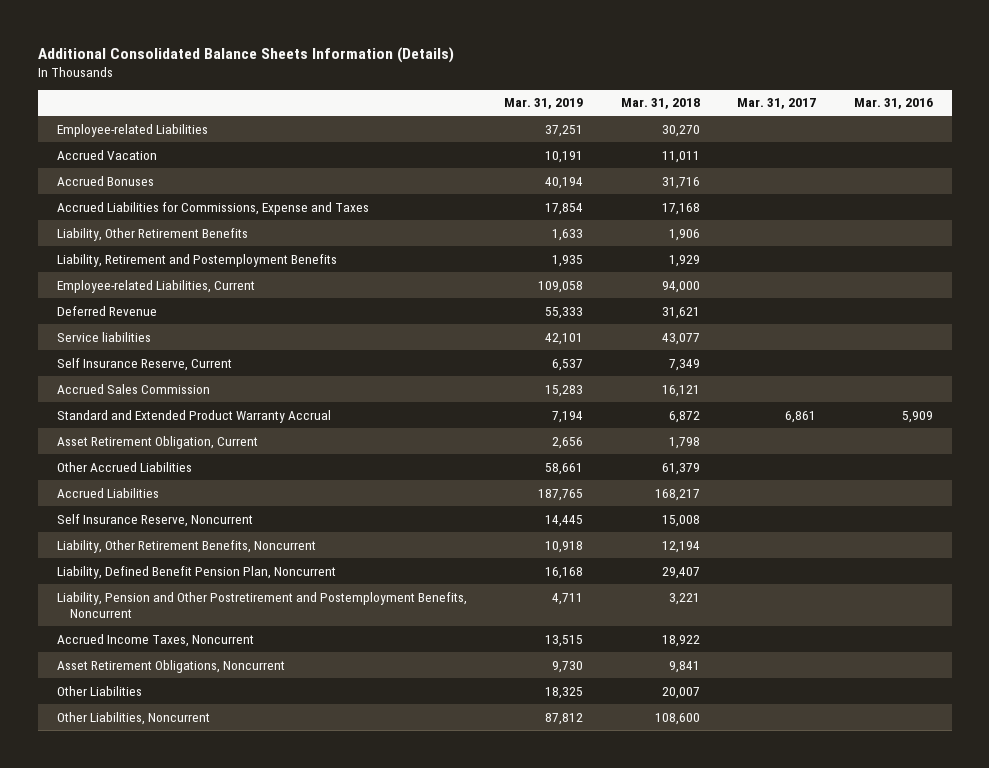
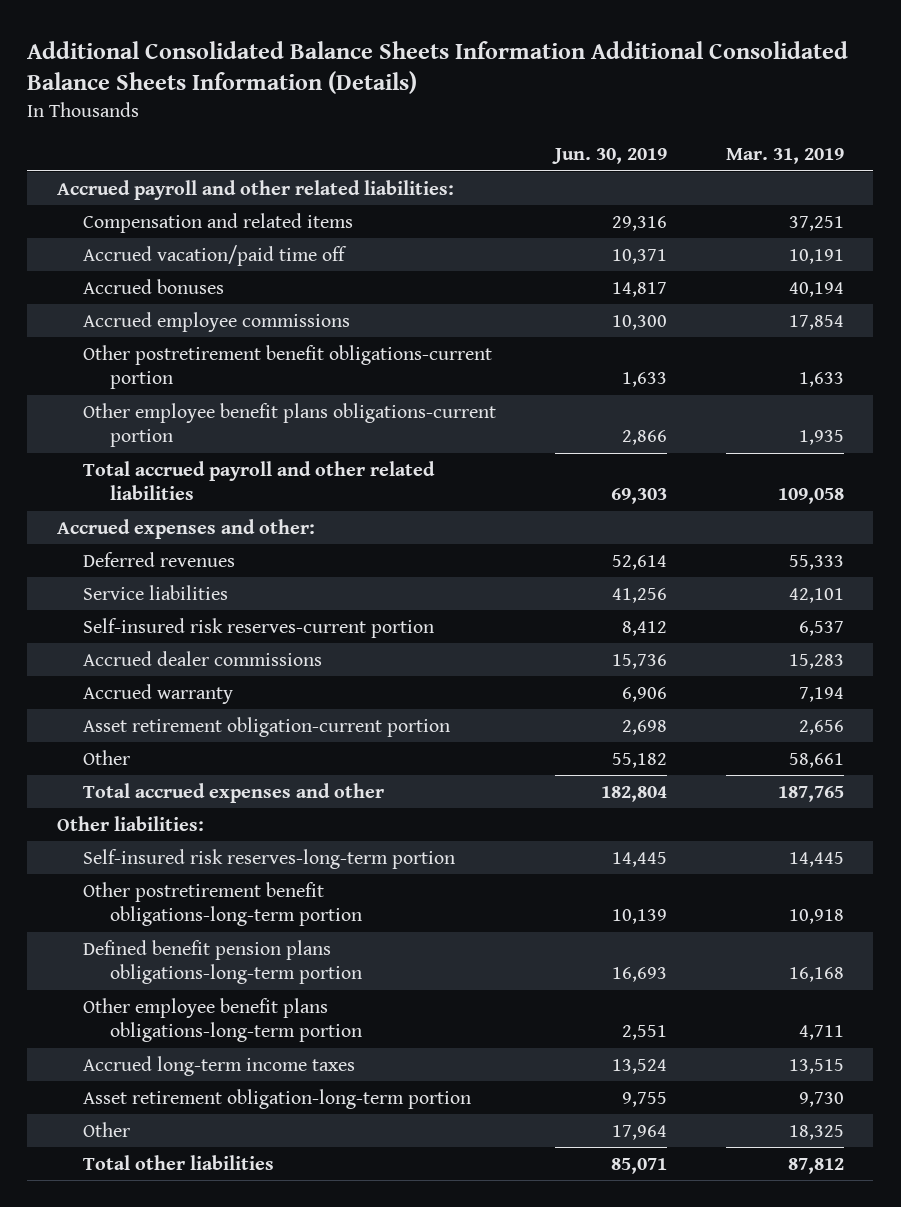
[37,46,454,63] Additional Consolidated Balance Sheets Information (Details) -> [27,40,849,94] Additional Consolidated Balance Sheets Information Additional Consolidated Balance Sheets Information (Details)
[620,98,700,110] Mar. 31, 2018 -> none
[737,98,817,110] Mar. 31, 2017 -> none
[853,98,933,110] Mar. 31, 2016 -> none
none -> [552,148,668,165] Jun. 30, 2019
none -> [56,179,454,200] Accrued payroll and other related liabilities:
[56,123,208,137] Employee-related Liabilities -> [83,212,354,233] Compensation and related items
[56,149,157,160] Accrued Vacation -> [83,244,348,266] Accrued vacation/paid time off
[56,175,154,186] Accrued Bonuses -> [83,278,225,294] Accrued bonuses
[56,201,369,215] Accrued Liabilities for Commissions, Expense and Taxes -> [83,311,351,332] Accrued employee commissions
[56,227,248,241] Liability, Other Retirement Benefits -> [83,344,493,390] Other postretirement benefit obligations-current portion
[56,253,337,267] Liability, Retirement and Postemployment Benefits -> [83,402,497,448] Other employee benefit plans obligations-current portion
[56,279,255,293] Employee-related Liabilities, Current -> [83,460,436,501] Total accrued payroll and other related liabilities
none -> [56,518,315,539] Accrued expenses and other:
[56,305,157,316] Deferred Revenue -> [83,551,236,567] Deferred revenues
[56,357,232,371] Self Insurance Reserve, Current -> [83,617,435,638] Self-insured risk reserves-current portion
[56,383,210,394] Accrued Sales Commission -> [83,650,323,666] Accrued dealer commissions
[56,409,331,423] Standard and Extended Product Warranty Accrual -> [83,683,234,704] Accrued warranty
[56,435,258,449] Asset Retirement Obligation, Current -> [83,716,451,737] Asset retirement obligation-current portion
[56,461,192,472] Other Accrued Liabilities -> [83,749,131,765] Other
[56,487,159,498] Accrued Liabilities -> [83,782,385,803] Total accrued expenses and other
none -> [56,815,204,831] Other liabilities:
[56,513,253,527] Self Insurance Reserve, Noncurrent -> [83,848,456,869] Self-insured risk reserves-long-term portion
[56,539,316,553] Liability, Other Retirement Benefits, Noncurrent -> [83,881,362,927] Other postretirement benefit obligations-long-term portion
[56,565,336,579] Liability, Defined Benefit Pension Plan, Noncurrent -> [83,939,362,985] Defined benefit pension plans obligations-long-term portion
[56,591,467,618] Liability, Pension and Other Postretirement and Postemployment Benefits, Noncurrent -> [83,997,362,1043] Other employee benefit plans obligations-long-term portion
[56,633,254,647] Accrued Income Taxes, Noncurrent -> [83,1055,356,1076] Accrued long-term income taxes
[56,659,285,673] Asset Retirement Obligations, Noncurrent -> [83,1088,472,1109] Asset retirement obligation-long-term portion
[56,685,142,696] Other Liabilities -> [83,1121,131,1137] Other
[56,711,210,725] Other Liabilities, Noncurrent -> [83,1154,275,1170] Total other liabilities

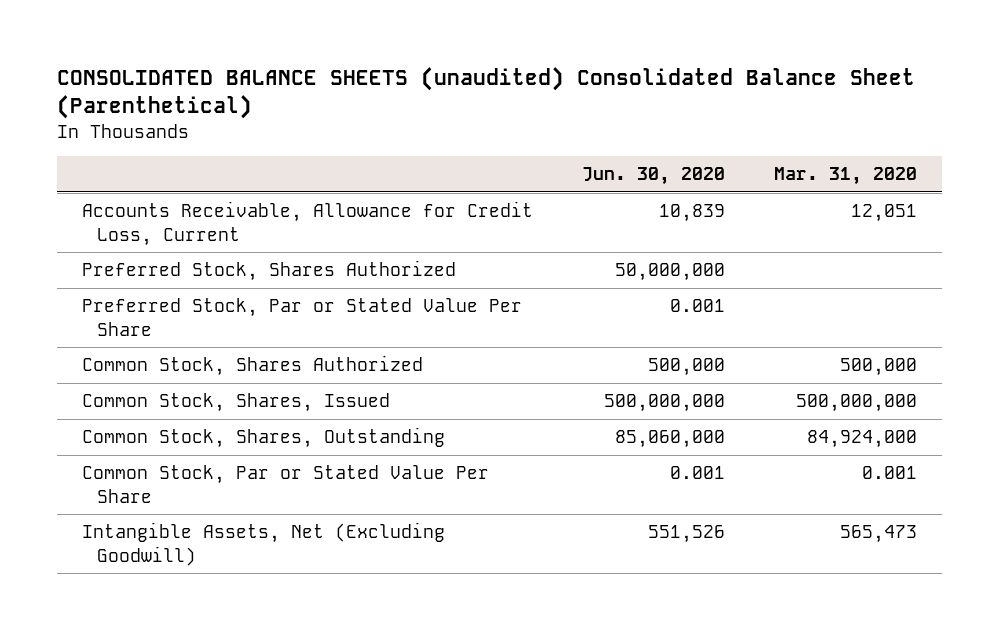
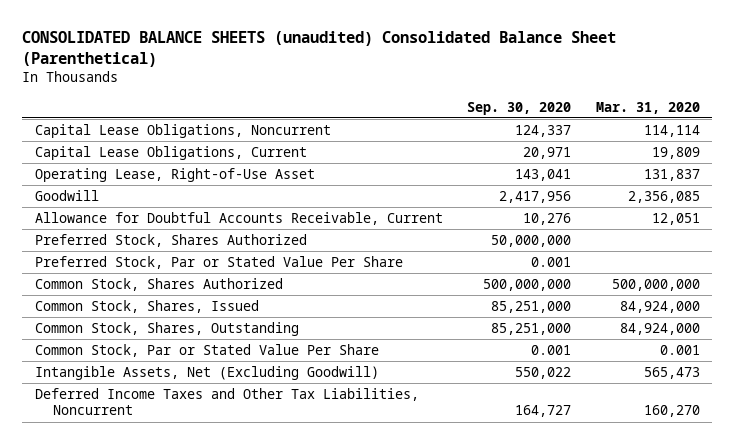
[581,167,725,186] Jun. 30, 2020 -> none
none -> [467,101,572,115] Sep. 30, 2020
none -> [34,123,331,138] Capital Lease Obligations, Noncurrent
none -> [34,145,307,160] Capital Lease Obligations, Current
none -> [34,167,315,182] Operating Lease, Right-of-Use Asset
none -> [34,189,99,201] Goodwill
[81,201,533,246] Accounts Receivable, Allowance for Credit Loss, Current -> [34,211,443,225] Allowance for Doubtful Accounts Receivable, Current
[840,358,918,377] 500,000 -> [611,278,700,291] 500,000,000
[796,394,918,413] 500,000,000 -> [619,300,700,313] 84,924,000
none -> [34,387,419,416] Deferred Income Taxes and Other Tax Liabilities, Noncurrent

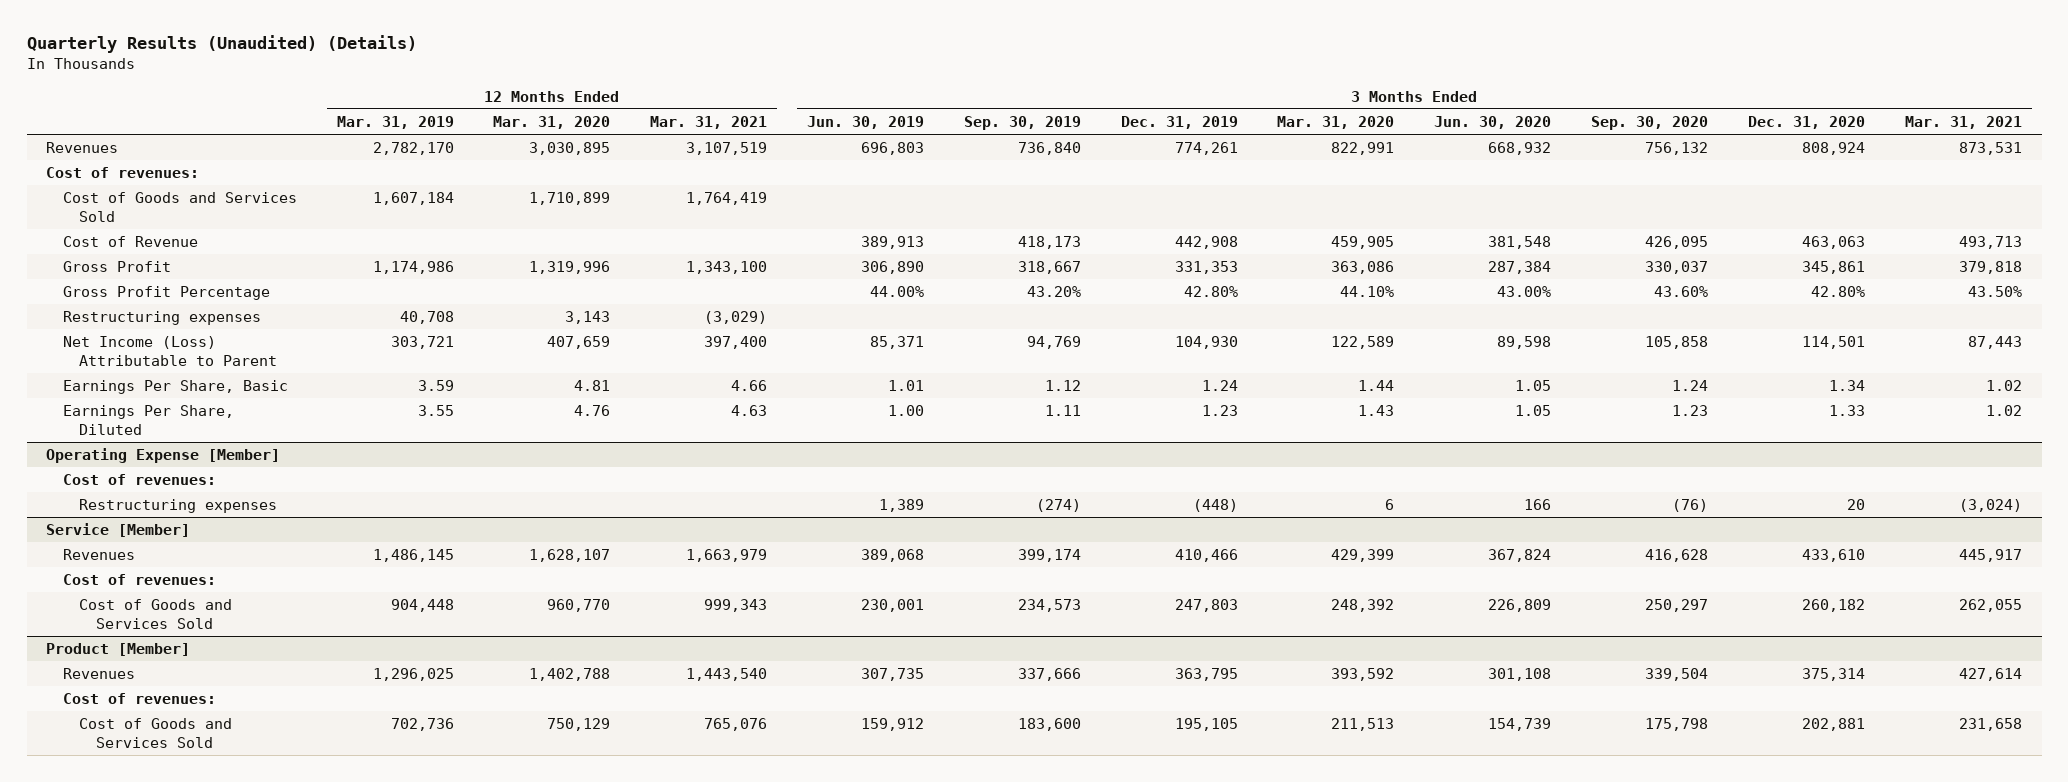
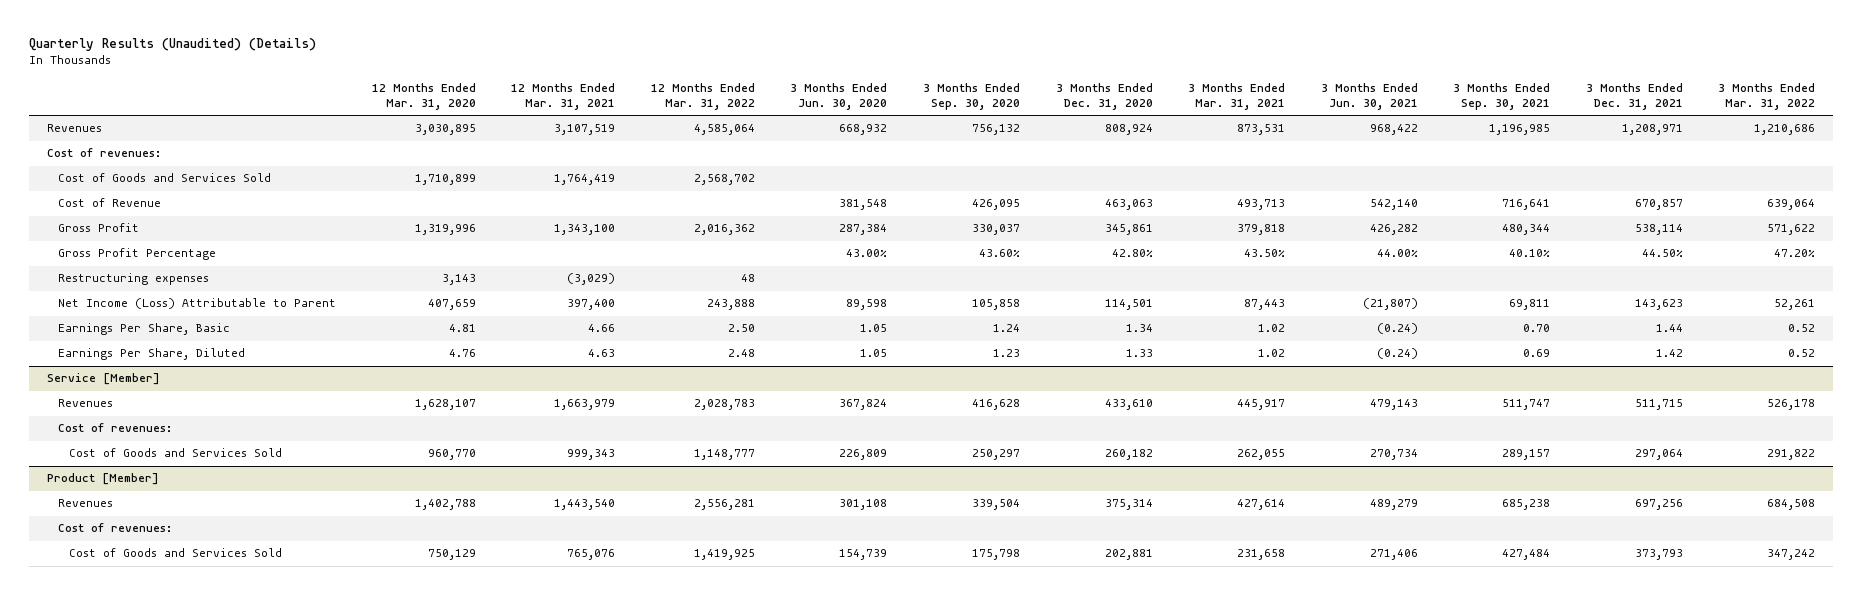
[336,115,454,129] Mar. 31, 2019 -> none
[807,115,925,129] Jun. 30, 2019 -> none
[963,115,1081,130] Sep. 30, 2019 -> none
[1120,115,1238,129] Dec. 31, 2019 -> none
[1277,115,1395,129] Mar. 31, 2020 -> none
none -> [650,82,755,111] 12 Months Ended Mar. 31, 2022
none -> [1320,82,1418,111] 3 Months Ended Jun. 30, 2021
none -> [1453,82,1551,111] 3 Months Ended Sep. 30, 2021
none -> [1585,82,1683,111] 3 Months Ended Dec. 31, 2021
none -> [1718,82,1816,111] 3 Months Ended Mar. 31, 2022
[46,447,281,463] Operating Expense [Member] -> none
[62,473,216,485] Cost of revenues: -> none
[79,498,278,513] Restructuring expenses -> none

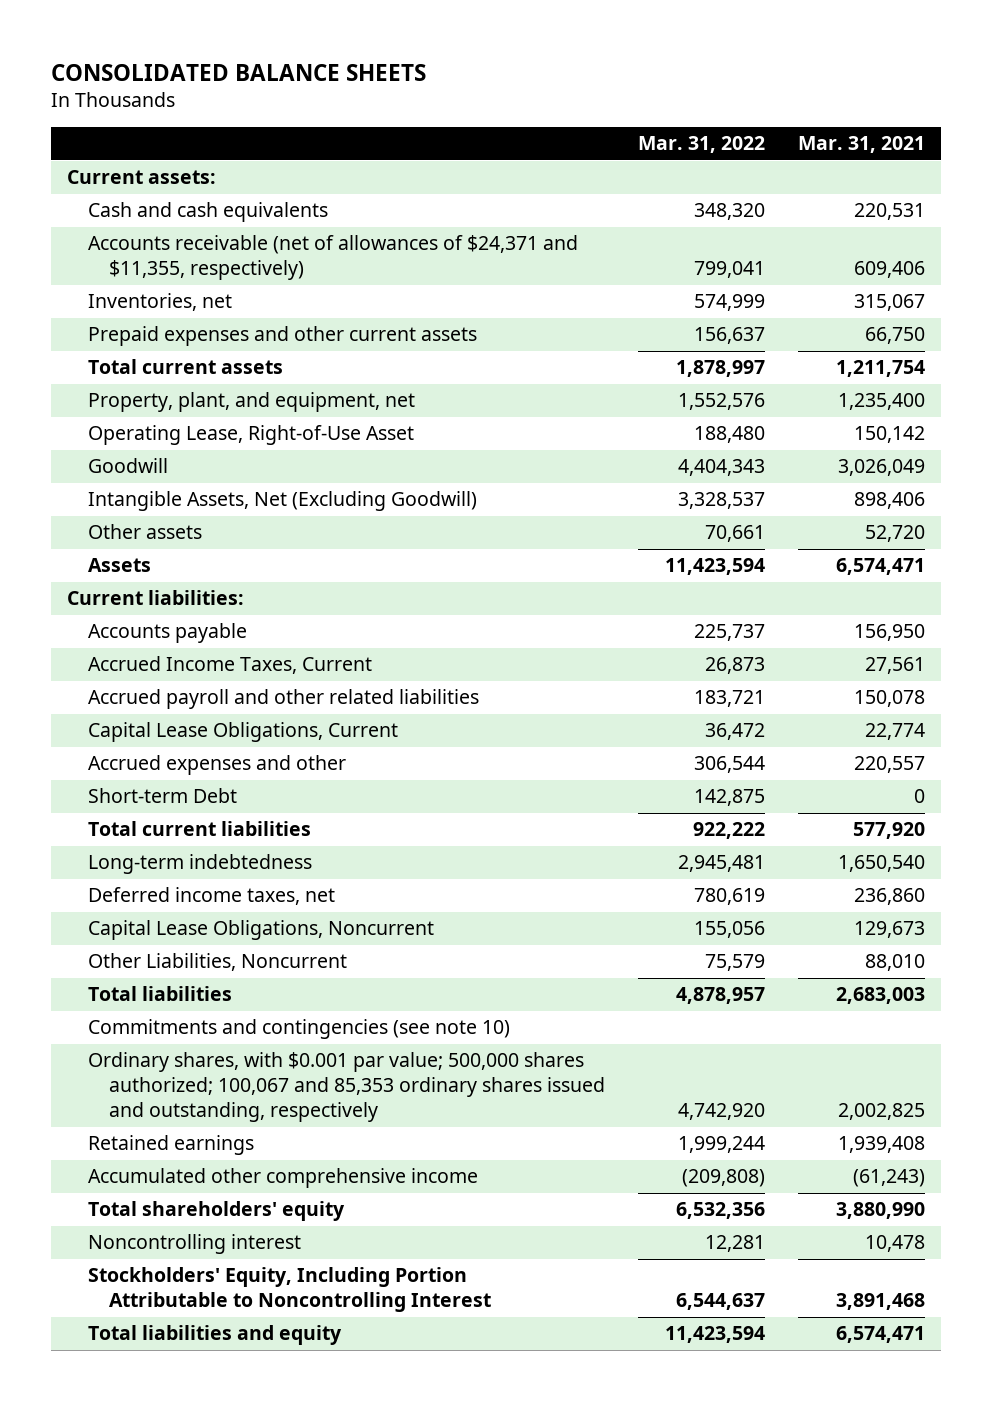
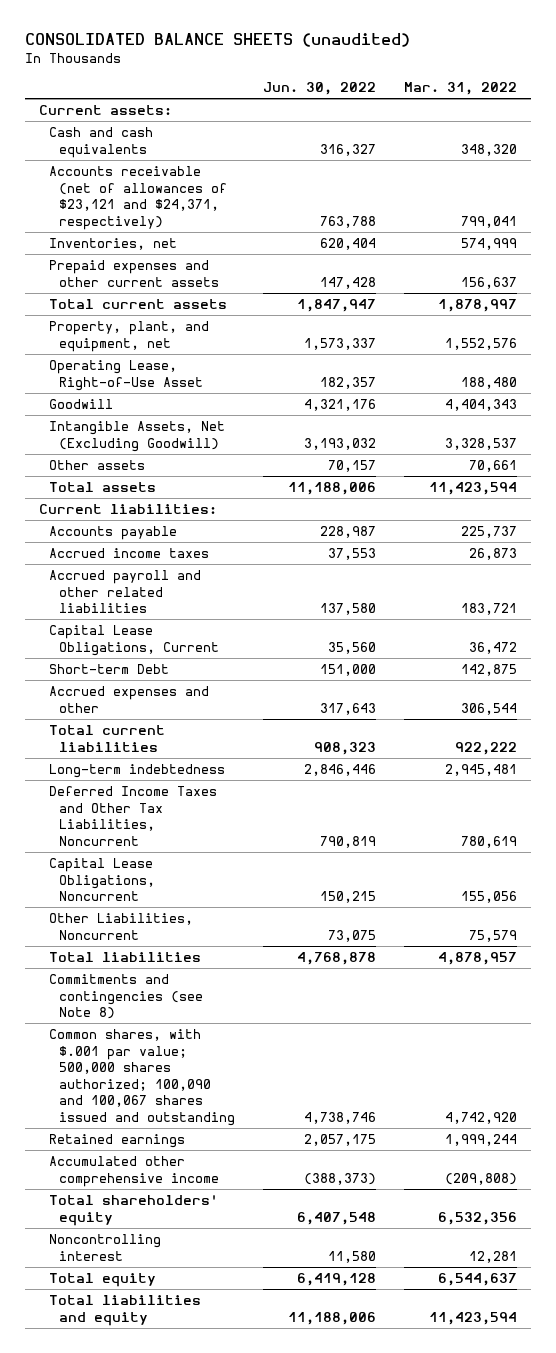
[50,64,426,82] CONSOLIDATED BALANCE SHEETS -> [25,33,411,48] CONSOLIDATED BALANCE SHEETS (unaudited)
[797,136,925,154] Mar. 31, 2021 -> none
none -> [263,82,377,96] Jun. 30, 2022
[88,235,579,281] Accounts receivable (net of allowances of $24,371 and $11,355, respectively) -> [49,165,228,230] Accounts receivable (net of allowances of $23,121 and $24,371, respectively)
[88,558,152,573] Assets -> [49,481,157,492] Total assets
[88,656,373,675] Accrued Income Taxes, Current -> [49,547,210,558] Accrued income taxes
[88,755,347,776] Accrued expenses and other -> [49,685,210,713] Accrued expenses and other
[88,887,336,906] Deferred income taxes, net -> [49,785,218,846] Deferred Income Taxes and Other Tax Liabilities, Noncurrent
[88,1019,511,1040] Commitments and contingencies (see note 10) -> [49,973,204,1020] Commitments and contingencies (see Note 8)
[88,1052,606,1123] Ordinary shares, with $0.001 par value; 500,000 shares authorized; 100,067 and 85,353 ordinary shares issued and outstanding, respectively -> [49,1028,236,1127] Common shares, with $.001 par value; 500,000 shares authorized; 100,090 and 100,067 shares issued and outstanding
[88,1267,492,1313] Stockholders' Equity, Including Portion Attributable to Noncontrolling Interest -> [49,1272,157,1287] Total equity

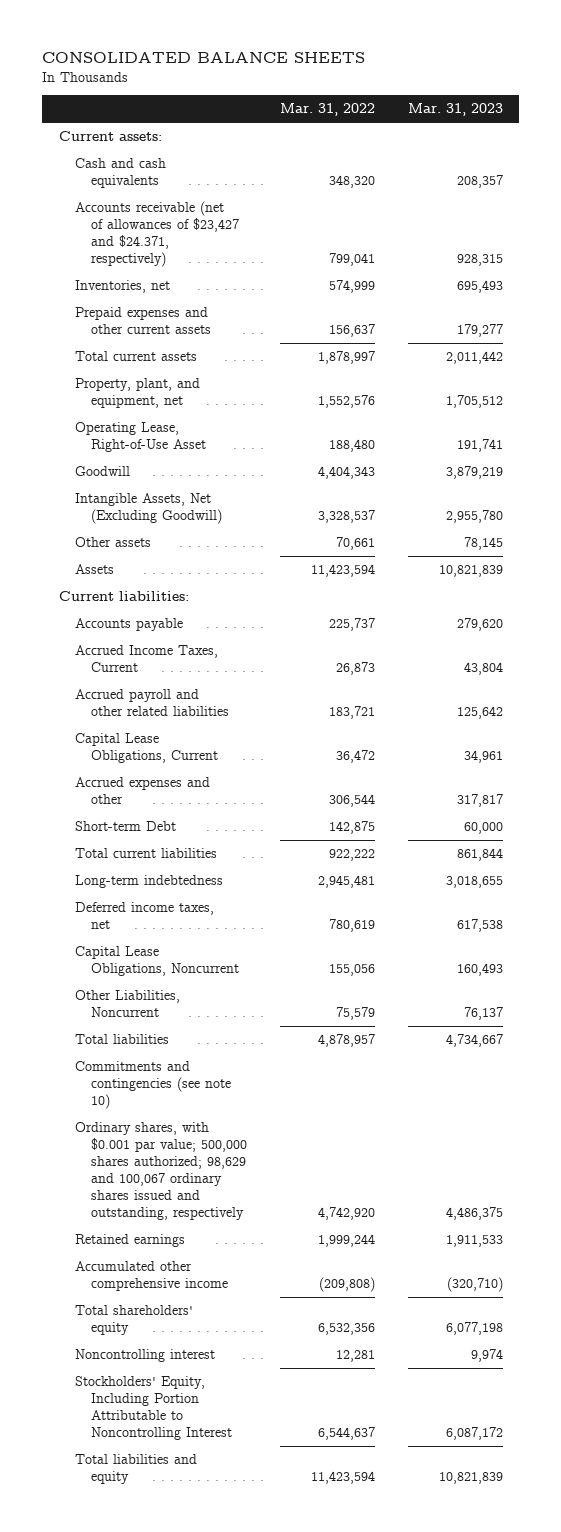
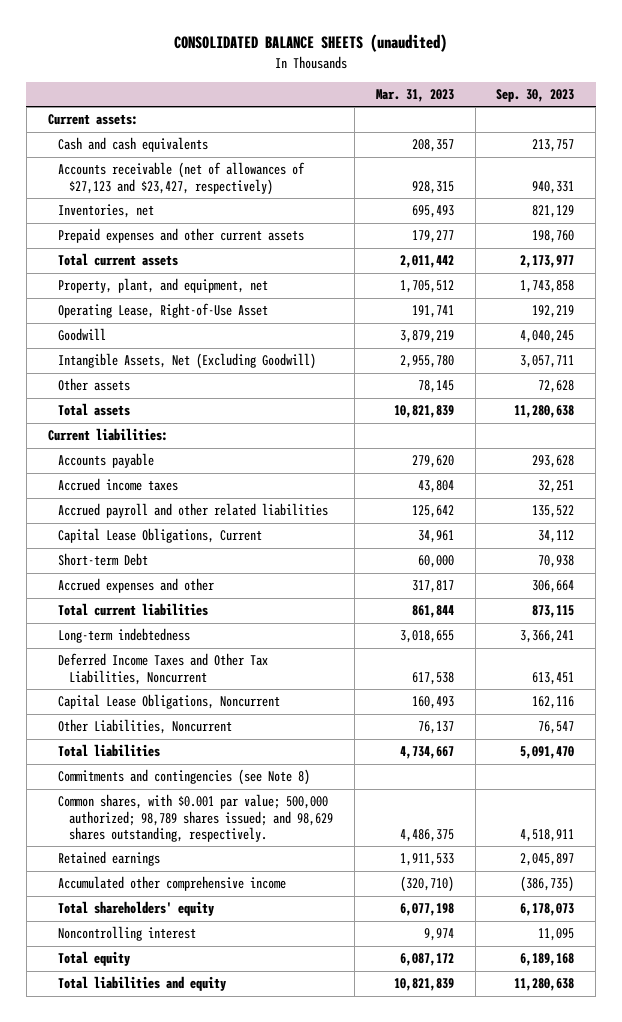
[42,52,366,64] CONSOLIDATED BALANCE SHEETS -> [173,34,447,53] CONSOLIDATED BALANCE SHEETS (unaudited)
[280,103,376,117] Mar. 31, 2022 -> none
none -> [496,88,575,102] Sep. 30, 2023
[74,201,240,268] Accounts receivable (net of allowances of $23,427 and $24.371, respectively) -> [58,162,306,195] Accounts receivable (net of allowances of $27,123 and $23,427, respectively)
[74,564,114,575] Assets -> [58,403,131,417] Total assets
[74,645,218,673] Accrued Income Taxes, Current -> [58,478,179,492] Accrued income taxes
[74,777,210,805] Accrued expenses and other -> [58,578,215,594] Accrued expenses and other
[74,902,214,930] Deferred income taxes, net -> [58,653,269,685] Deferred Income Taxes and Other Tax Liabilities, Noncurrent
[74,1061,232,1110] Commitments and contingencies (see note 10) -> [58,769,311,786] Commitments and contingencies (see Note 8)
[74,1122,248,1221] Ordinary shares, with $0.001 par value; 500,000 shares authorized; 98,629 and 100,067 ordinary shares issued and outstanding, respectively -> [58,794,334,842] Common shares, with $0.001 par value; 500,000 authorized; 98,789 shares issued; and 98,629 shares outstanding, respectively.
[74,1376,233,1441] Stockholders' Equity, Including Portion Attributable to Noncontrolling Interest -> [58,951,131,967] Total equity

